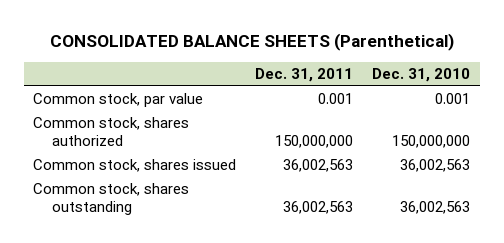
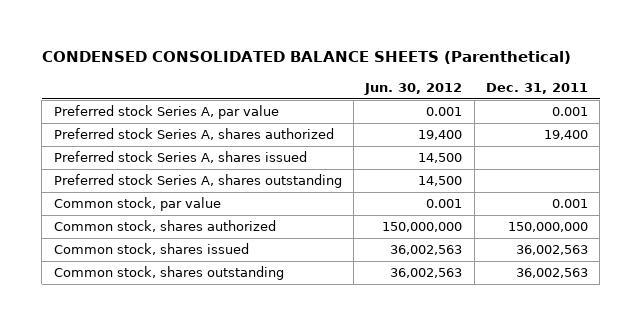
[49,33,454,52] CONSOLIDATED BALANCE SHEETS (Parenthetical) -> [41,51,571,65] CONDENSED CONSOLIDATED BALANCE SHEETS (Parenthetical)
[372,68,471,83] Dec. 31, 2010 -> none
none -> [364,82,463,95] Jun. 30, 2012
none -> [53,105,279,120] Preferred stock Series A, par value
none -> [53,128,334,141] Preferred stock Series A, shares authorized
none -> [53,151,307,164] Preferred stock Series A, shares issued
none -> [53,174,342,189] Preferred stock Series A, shares outstanding

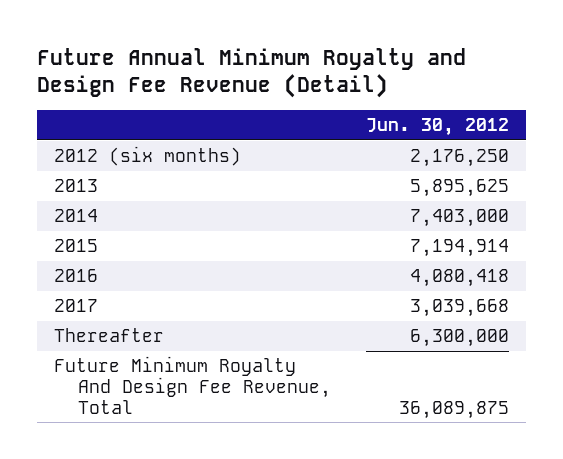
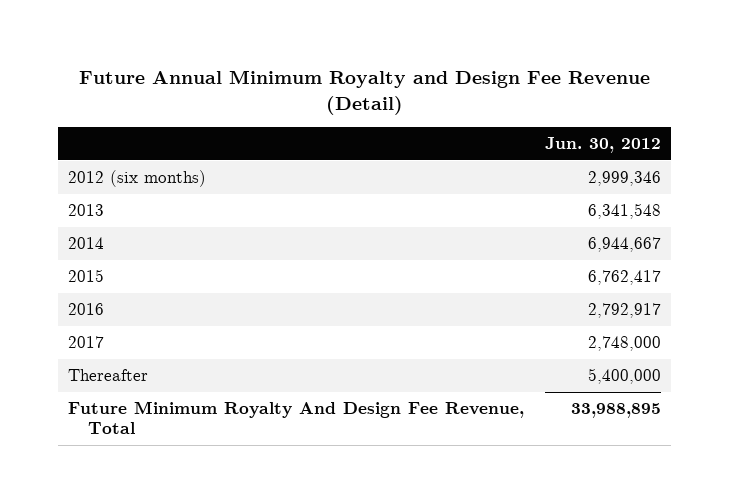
[409,149,509,168] 2,176,250 -> [587,171,661,187] 2,999,346
[409,179,509,198] 5,895,625 -> [587,203,661,220] 6,341,548
[409,209,509,228] 7,403,000 -> [587,237,661,253] 6,944,667
[409,239,509,258] 7,194,914 -> [587,270,661,286] 6,762,417
[409,269,509,288] 4,080,418 -> [587,303,661,319] 2,792,917
[409,299,509,318] 3,039,668 -> [587,336,661,352] 2,748,000
[409,329,509,348] 6,300,000 -> [587,368,661,385] 5,400,000
[398,400,509,419] 36,089,875 -> [570,403,661,419] 33,988,895

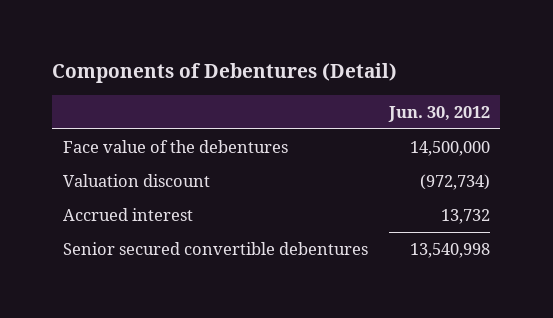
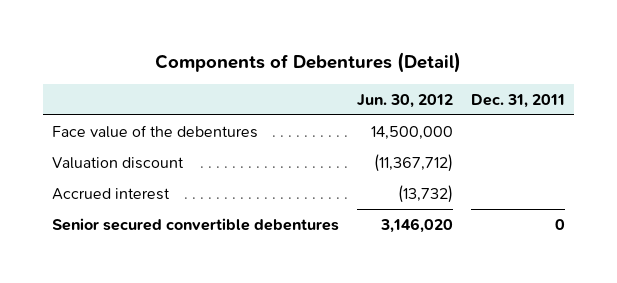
none -> [470,93,565,108] Dec. 31, 2011
[419,173,490,190] (972,734) -> [373,153,453,172] (11,367,712)
[440,208,490,224] 13,732 -> [397,184,453,203] (13,732)
[409,242,490,258] 13,540,998 -> [379,217,453,233] 3,146,020

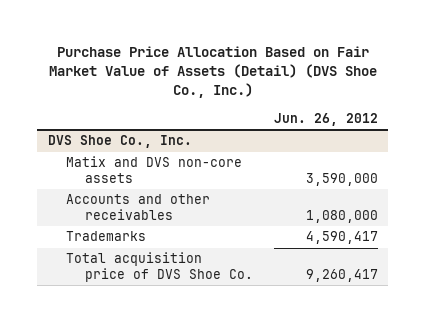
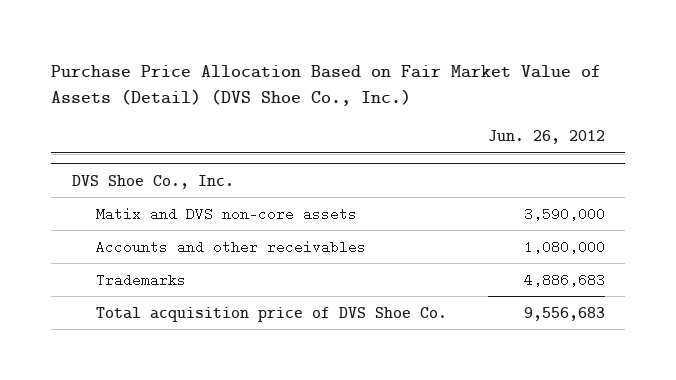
[305,231,378,245] 4,590,417 -> [523,272,605,287] 4,886,683
[305,268,378,282] 9,260,417 -> [523,306,605,321] 9,556,683

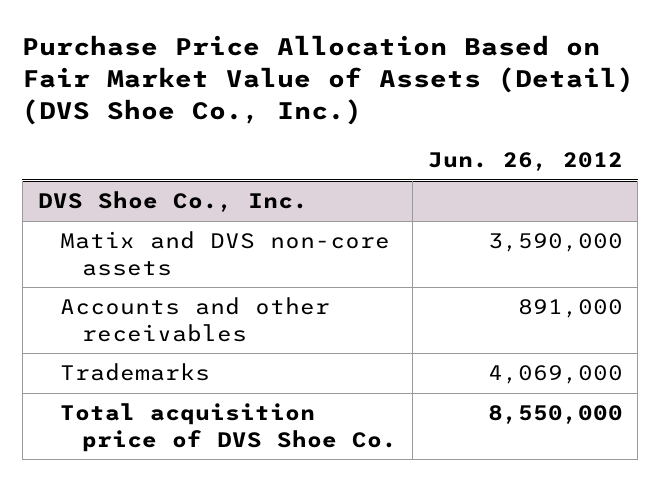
[523,239,605,254] 1,080,000 -> [517,299,623,319] 891,000
[523,272,605,287] 4,886,683 -> [487,365,623,385] 4,069,000
[523,306,605,321] 9,556,683 -> [487,405,623,425] 8,550,000

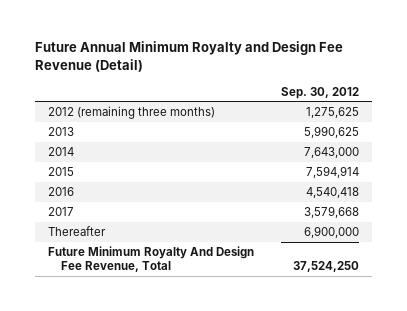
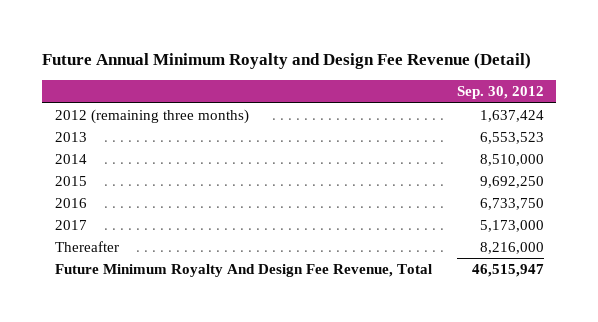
[305,107,359,119] 1,275,625 -> [479,109,544,122] 1,637,424
[303,126,359,139] 5,990,625 -> [479,131,544,144] 6,553,523
[303,147,359,159] 7,643,000 -> [479,153,544,166] 8,510,000
[305,166,359,179] 7,594,914 -> [479,175,544,188] 9,692,250
[305,187,359,199] 4,540,418 -> [479,197,544,210] 6,733,750
[303,206,359,219] 3,579,668 -> [479,219,544,232] 5,173,000
[303,226,359,239] 6,900,000 -> [479,241,544,254] 8,216,000
[292,260,359,272] 37,524,250 -> [471,263,544,277] 46,515,947

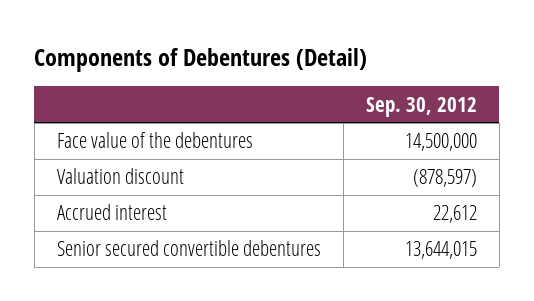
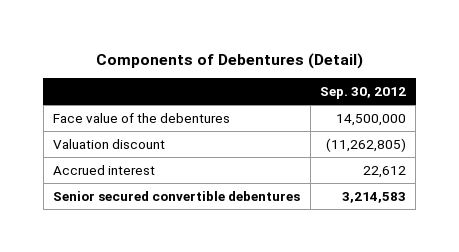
[412,169,477,188] (878,597) -> [326,137,407,152] (11,262,805)
[404,241,477,260] 13,644,015 -> [342,191,407,203] 3,214,583

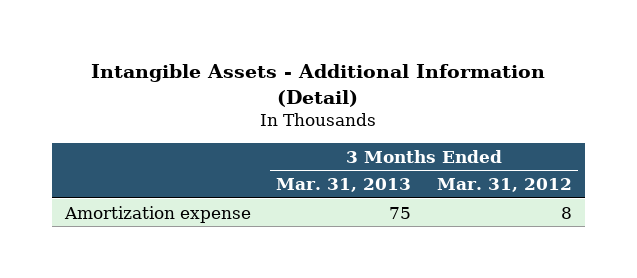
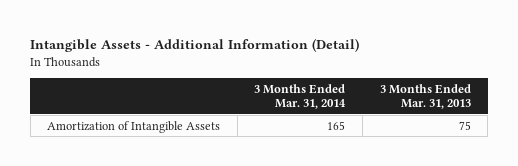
[437,178,573,193] Mar. 31, 2012 -> none
none -> [254,83,347,110] 3 Months Ended Mar. 31, 2014
[63,205,251,223] Amortization expense -> [47,120,221,133] Amortization of Intangible Assets

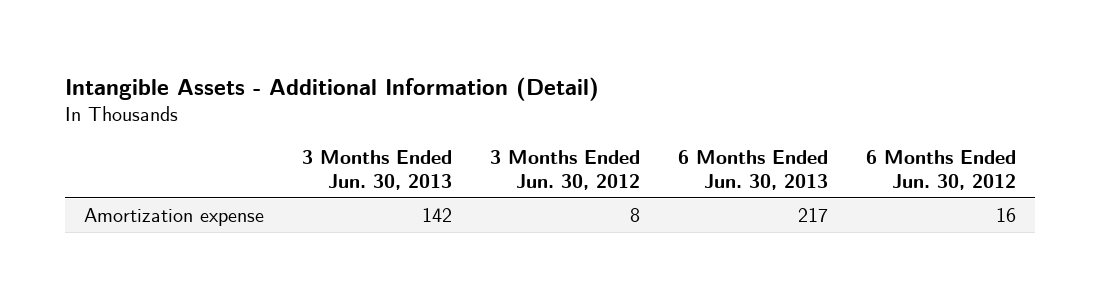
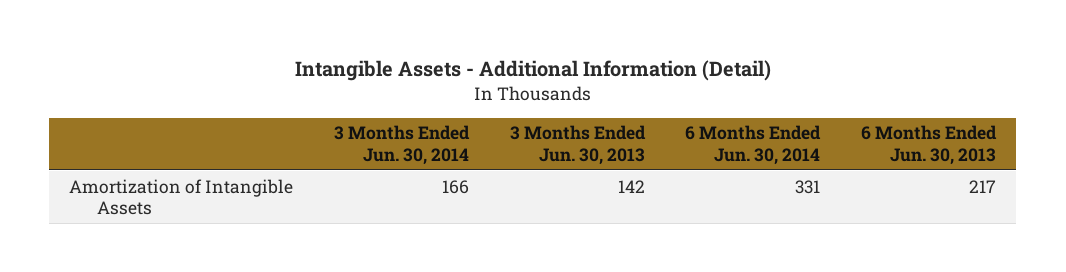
[489,150,640,190] 3 Months Ended Jun. 30, 2012 -> none
[865,150,1016,190] 6 Months Ended Jun. 30, 2012 -> none
none -> [334,125,471,165] 3 Months Ended Jun. 30, 2014
none -> [685,125,822,165] 6 Months Ended Jun. 30, 2014
[83,208,264,227] Amortization expense -> [69,178,294,216] Amortization of Intangible Assets

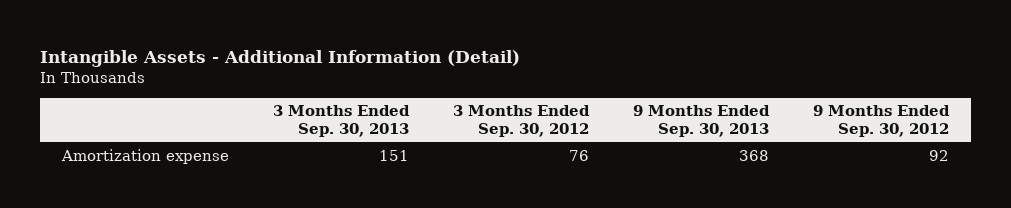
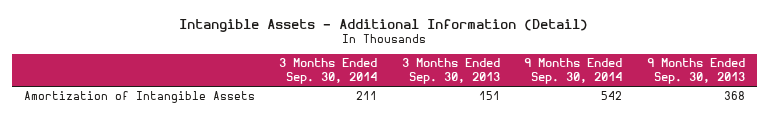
[453,105,591,138] 3 Months Ended Sep. 30, 2012 -> none
[813,105,951,138] 9 Months Ended Sep. 30, 2012 -> none
none -> [279,58,378,85] 3 Months Ended Sep. 30, 2014
none -> [524,58,623,85] 9 Months Ended Sep. 30, 2014
[60,149,229,165] Amortization expense -> [24,91,256,104] Amortization of Intangible Assets

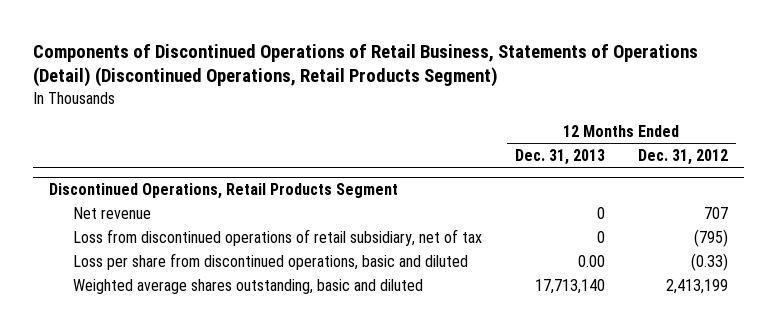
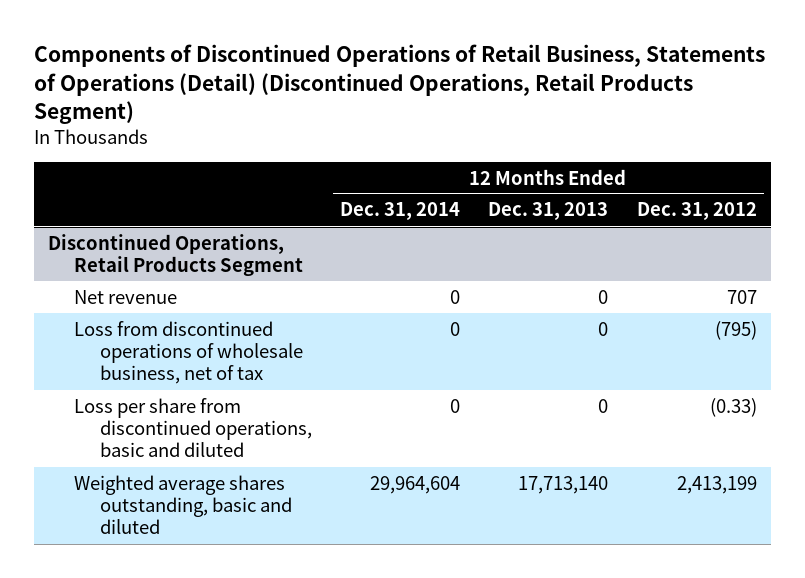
none -> [340,202,461,221] Dec. 31, 2014
[72,228,482,246] Loss from discontinued operations of retail subsidiary, net of tax -> [73,320,303,385] Loss from discontinued operations of wholesale business, net of tax
[577,254,605,267] 0.00 -> [598,398,609,413] 0

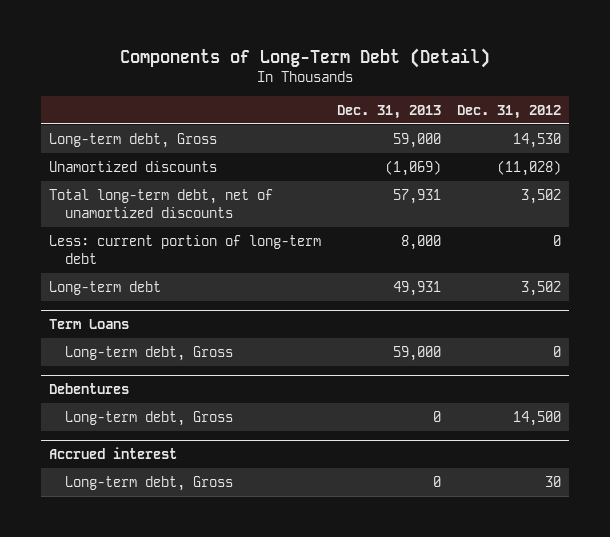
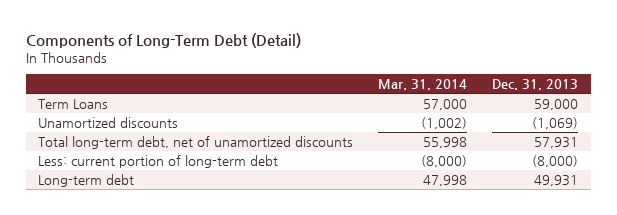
[457,104,562,119] Dec. 31, 2012 -> none
none -> [378,78,468,90] Mar. 31, 2014
[48,132,217,148] Long-term debt, Gross -> [38,98,109,109] Term Loans
[400,234,441,250] 8,000 -> [532,154,579,167] (8,000)
[48,319,129,330] Term Loans -> none
[65,345,234,361] Long-term debt, Gross -> none
[48,383,129,395] Debentures -> none
[65,410,234,426] Long-term debt, Gross -> none
[48,447,177,460] Accrued interest -> none
[65,475,234,491] Long-term debt, Gross -> none

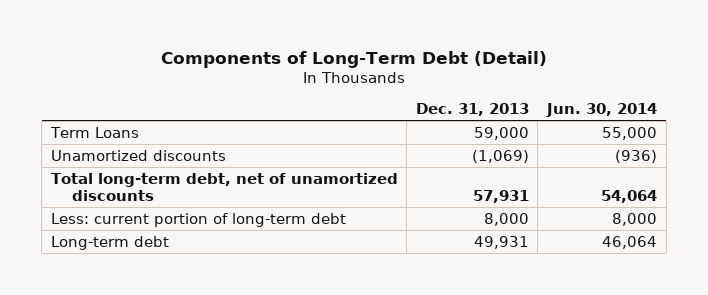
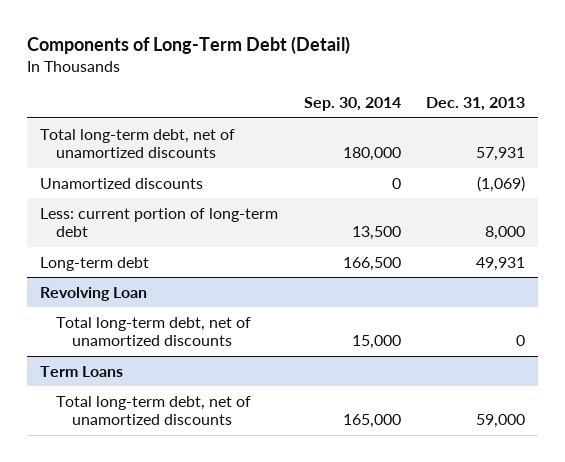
[546,103,658,118] Jun. 30, 2014 -> none
none -> [303,97,401,112] Sep. 30, 2014
[49,126,139,138] Term Loans -> none
[50,149,226,161] Unamortized discounts -> [40,177,204,189] Unamortized discounts
none -> [40,286,148,301] Revolving Loan
none -> [56,316,252,347] Total long-term debt, net of unamortized discounts
none -> [40,365,124,377] Term Loans
none -> [56,395,252,426] Total long-term debt, net of unamortized discounts

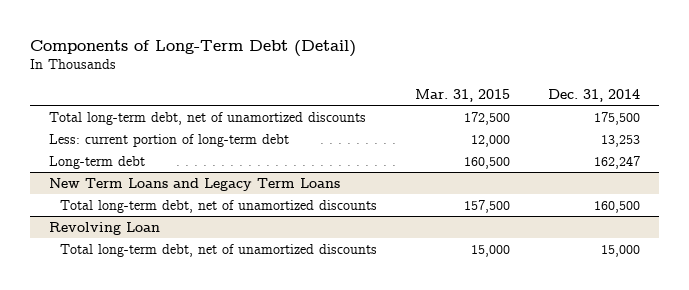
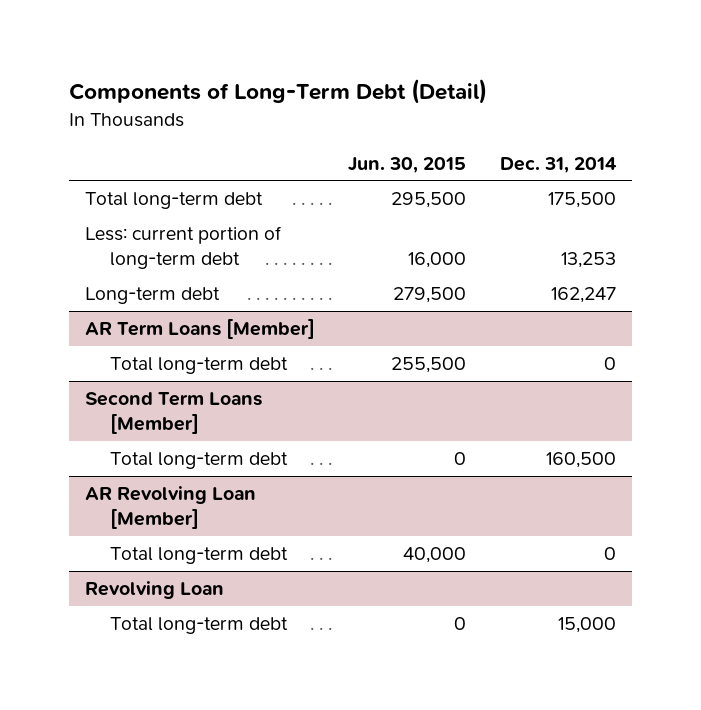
[415,88,511,102] Mar. 31, 2015 -> none
none -> [348,156,467,173] Jun. 30, 2015
[49,111,367,125] Total long-term debt, net of unamortized discounts -> [85,191,264,209] Total long-term debt
[49,177,341,191] New Term Loans and Legacy Term Loans -> none
none -> [85,317,316,339] AR Term Loans [Member]
[60,199,378,213] Total long-term debt, net of unamortized discounts -> [109,356,288,374] Total long-term debt
[594,200,641,213] 160,500 -> [603,356,616,370] 0
none -> [85,391,263,435] Second Term Loans [Member]
none -> [109,451,288,469] Total long-term debt
none -> [85,485,257,530] AR Revolving Loan [Member]
none -> [109,546,288,564] Total long-term debt
[60,243,378,257] Total long-term debt, net of unamortized discounts -> [109,616,288,634] Total long-term debt

